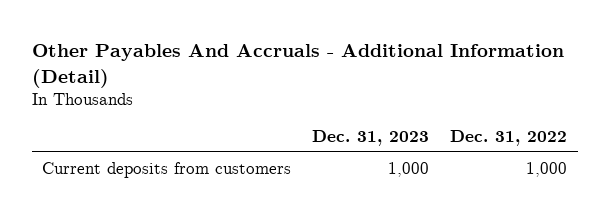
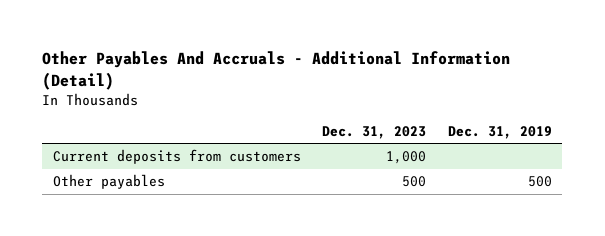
[450,130,568,147] Dec. 31, 2022 -> none
none -> [447,125,552,139] Dec. 31, 2019
none -> [53,174,166,190] Other payables

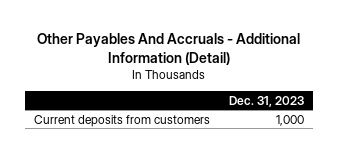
[447,125,552,139] Dec. 31, 2019 -> none
[53,174,166,190] Other payables -> none

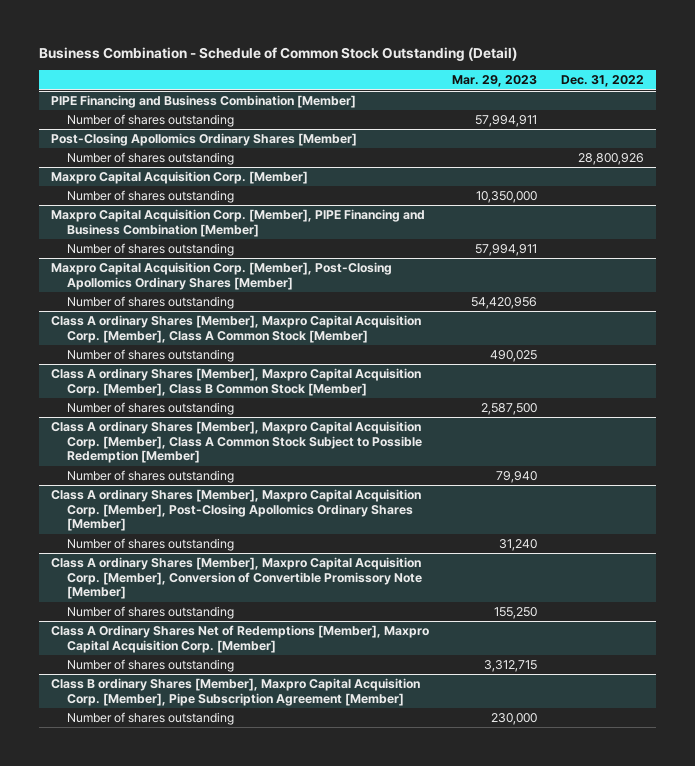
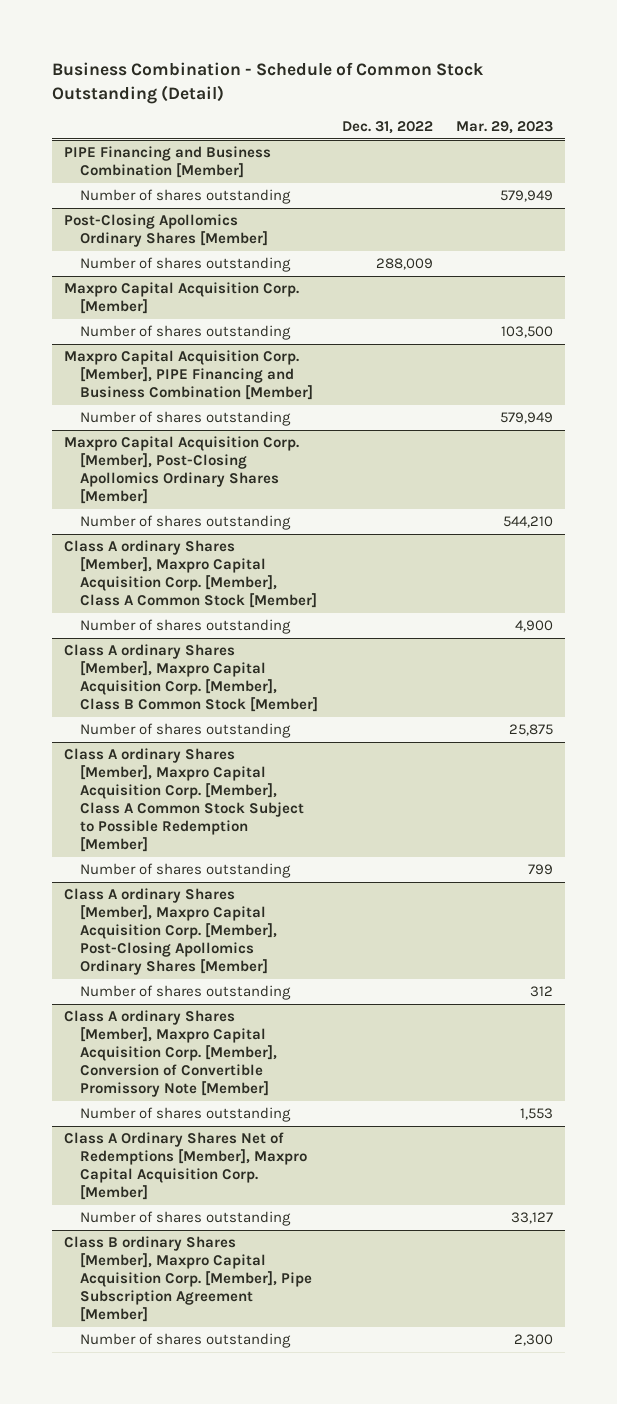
[475,115,538,128] 57,994,911 -> [499,190,553,203] 579,949
[578,153,645,166] 28,800,926 -> [375,258,433,271] 288,009
[476,191,538,204] 10,350,000 -> [500,326,553,339] 103,500
[475,244,538,257] 57,994,911 -> [499,412,553,425] 579,949
[471,297,538,310] 54,420,956 -> [502,516,553,529] 544,210
[490,350,538,363] 490,025 -> [514,620,553,633] 4,900
[481,403,538,416] 2,587,500 -> [508,724,553,737] 25,875
[496,471,538,484] 79,940 -> [527,864,553,876] 799
[499,539,538,552] 31,240 -> [529,986,553,998] 312
[494,607,538,620] 155,250 -> [519,1108,553,1121] 1,553
[484,660,538,673] 3,312,715 -> [510,1212,553,1225] 33,127
[491,713,538,726] 230,000 -> [513,1334,553,1347] 2,300

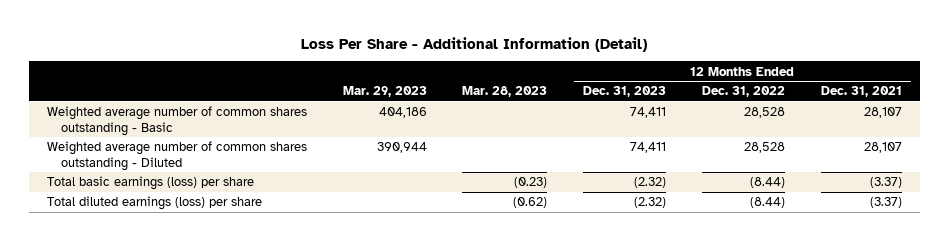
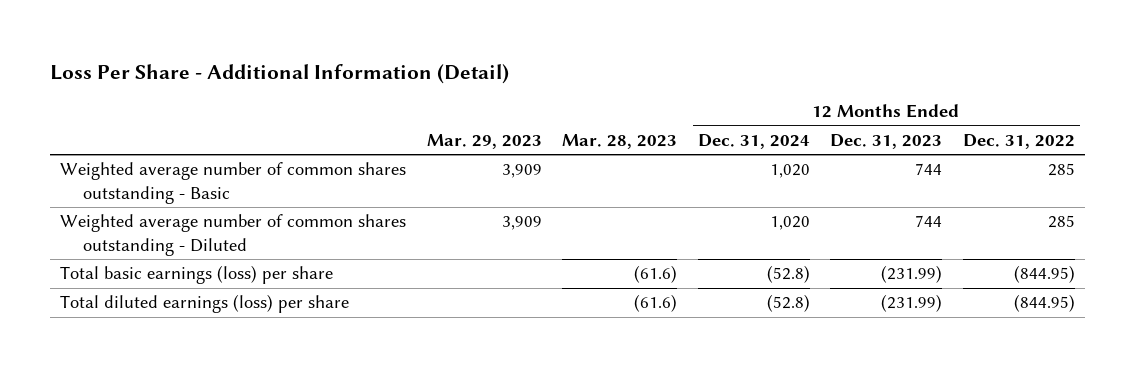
[820,86,902,98] Dec. 31, 2021 -> none
none -> [697,133,810,149] Dec. 31, 2024
[378,107,427,119] 404,186 -> [501,164,542,179] 3,909
[630,107,667,119] 74,411 -> [915,163,943,176] 744
[743,107,785,119] 28,528 -> [1047,163,1075,177] 285
[376,142,427,154] 390,944 -> [501,216,542,231] 3,909
[630,142,667,154] 74,411 -> [915,215,943,228] 744
[743,142,785,154] 28,528 -> [1047,215,1075,229] 285
[514,177,548,189] (0.23) -> [634,265,678,284] (61.6)
[634,177,667,189] (2.32) -> [881,265,943,284] (231.99)
[749,177,785,189] (8.44) -> [1013,265,1075,284] (844.95)
[513,197,548,209] (0.62) -> [634,294,678,313] (61.6)
[634,197,667,209] (2.32) -> [881,294,943,313] (231.99)
[749,197,785,209] (8.44) -> [1013,294,1075,313] (844.95)

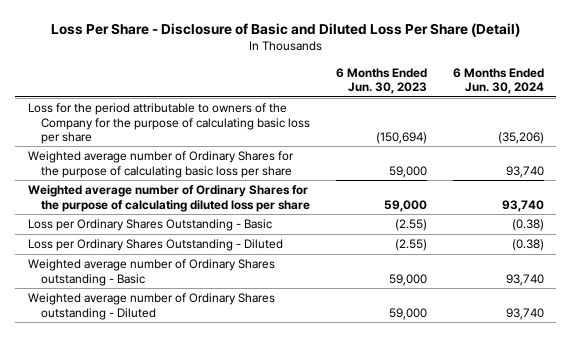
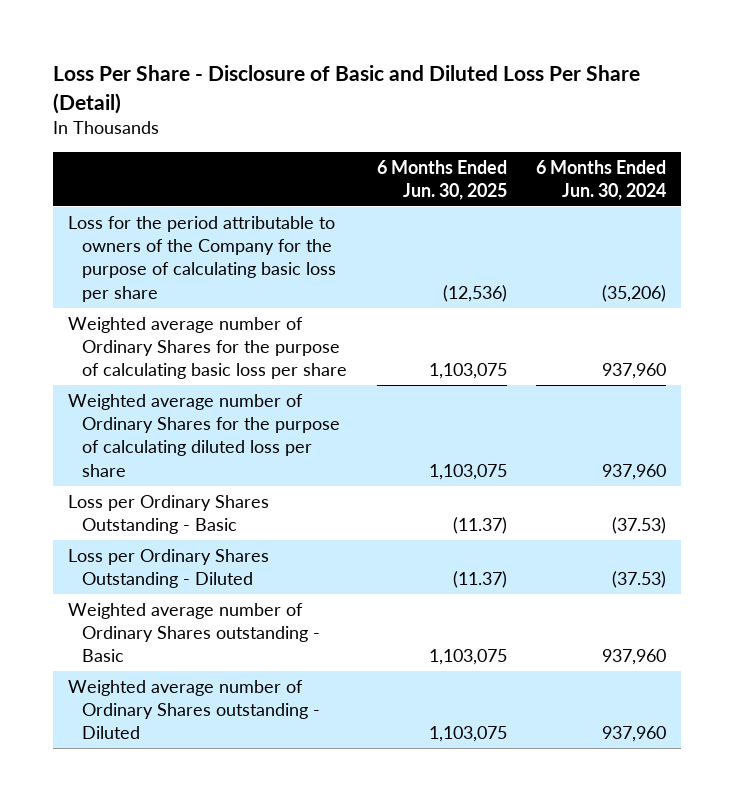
[336,67,428,94] 6 Months Ended Jun. 30, 2023 -> none
none -> [376,159,507,201] 6 Months Ended Jun. 30, 2025
[505,165,544,178] 93,740 -> [602,363,667,380] 937,960
[501,199,544,212] 93,740 -> [602,463,667,480] 937,960
[511,219,544,232] (0.38) -> [612,517,667,535] (37.53)
[511,239,544,252] (0.38) -> [612,571,667,589] (37.53)
[505,273,544,286] 93,740 -> [602,649,667,666] 937,960
[505,307,544,320] 93,740 -> [602,726,667,743] 937,960

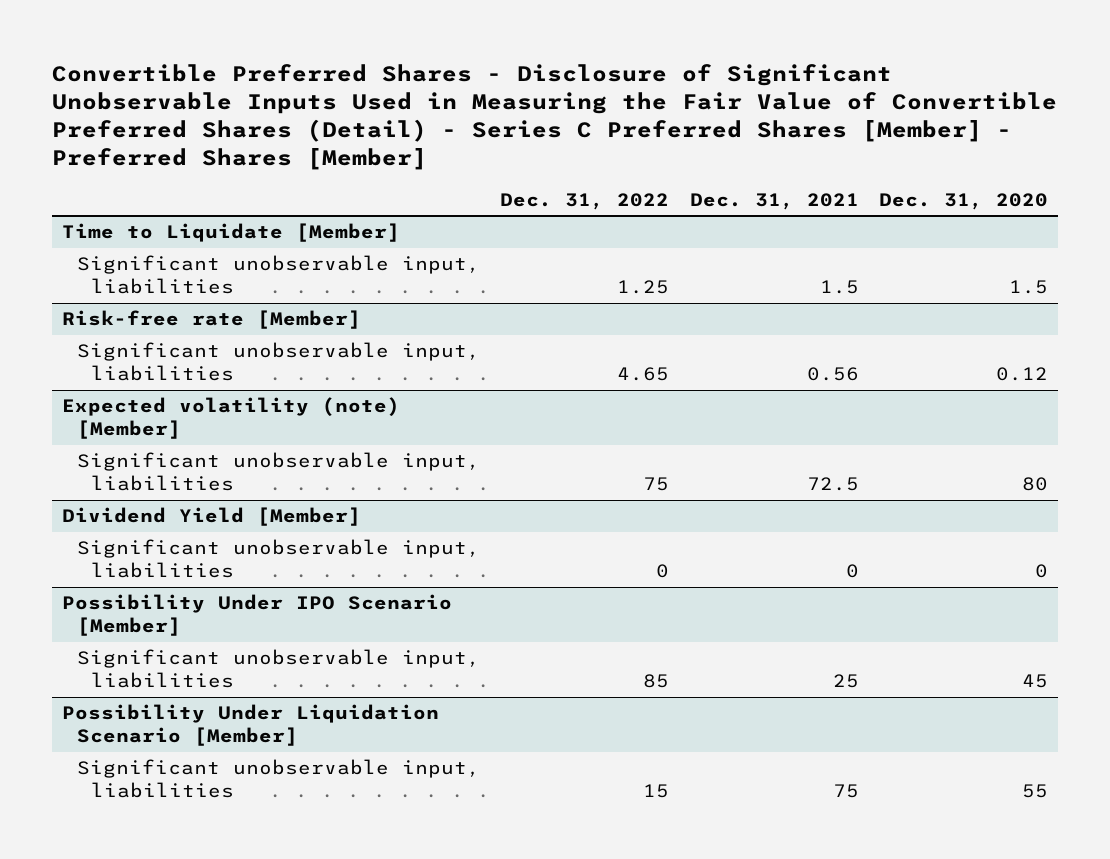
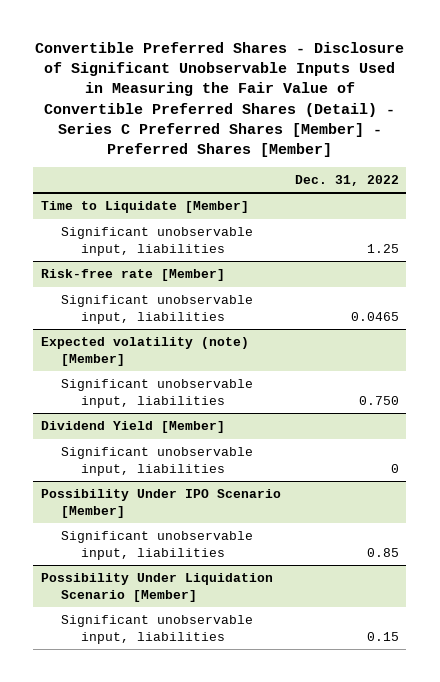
[689,192,859,210] Dec. 31, 2021 -> none
[878,192,1048,210] Dec. 31, 2020 -> none
[617,367,670,382] 4.65 -> [351,311,400,321] 0.0465
[643,477,670,492] 75 -> [359,395,400,405] 0.750
[643,674,670,689] 85 -> [367,547,400,557] 0.85
[643,784,670,799] 15 -> [367,631,400,641] 0.15

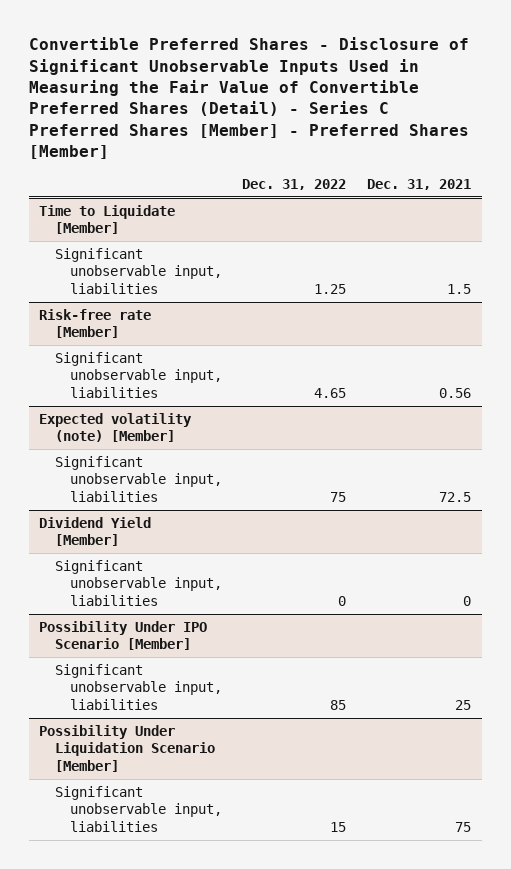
none -> [367,178,472,190] Dec. 31, 2021
[351,311,400,321] 0.0465 -> [314,387,347,398] 4.65
[359,395,400,405] 0.750 -> [330,491,347,502] 75
[367,547,400,557] 0.85 -> [330,699,347,710] 85
[367,631,400,641] 0.15 -> [330,821,347,832] 15

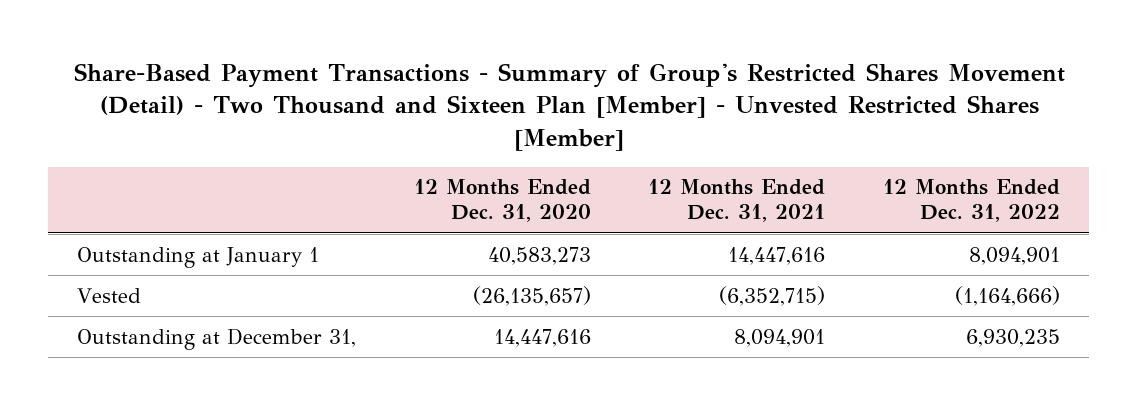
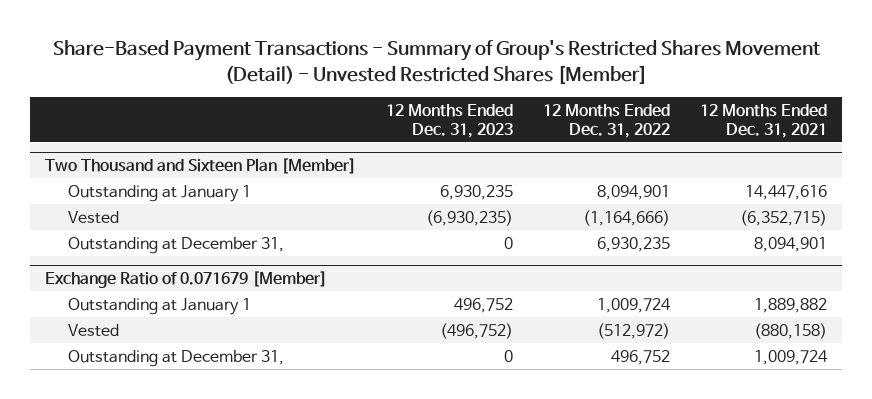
[73,62,1065,151] Share-Based Payment Transactions - Summary of Group's Restricted Shares Movement (Detail) - Two Thousand and Sixteen Plan [Member] - Unvested Restricted Shares [Member] -> [52,40,820,84] Share-Based Payment Transactions - Summary of Group's Restricted Shares Movement (Detail) - Unvested Restricted Shares [Member]
[413,179,591,223] 12 Months Ended Dec. 31, 2020 -> none
none -> [385,103,513,138] 12 Months Ended Dec. 31, 2023
none -> [45,158,357,175] Two Thousand and Sixteen Plan [Member]
none -> [45,271,328,289] Exchange Ratio of 0.071679 [Member]
none -> [67,297,251,315] Outstanding at January 1
none -> [67,323,119,337] Vested
none -> [67,349,284,367] Outstanding at December 31,

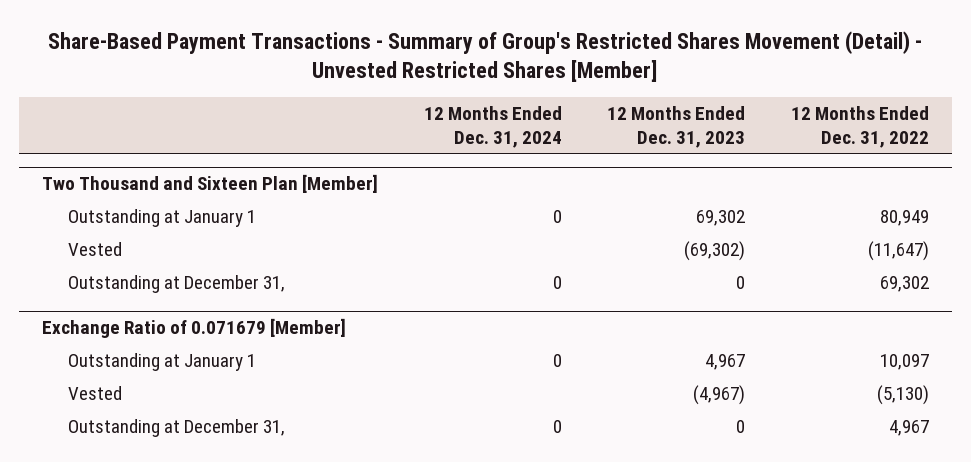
[699,103,827,138] 12 Months Ended Dec. 31, 2021 -> none
none -> [423,106,562,149] 12 Months Ended Dec. 31, 2024
[439,184,513,200] 6,930,235 -> [696,210,746,227] 69,302
[596,184,670,200] 8,094,901 -> [879,210,929,227] 80,949
[425,209,513,226] (6,930,235) -> [684,241,746,262] (69,302)
[582,209,670,226] (1,164,666) -> [867,241,929,262] (11,647)
[596,236,670,252] 6,930,235 -> [879,276,929,293] 69,302
[453,297,513,313] 496,752 -> [705,354,746,371] 4,967
[596,297,671,313] 1,009,724 -> [879,354,929,371] 10,097
[439,322,513,339] (496,752) -> [693,385,746,406] (4,967)
[596,322,670,339] (512,972) -> [876,385,929,406] (5,130)
[610,349,670,365] 496,752 -> [888,420,929,437] 4,967

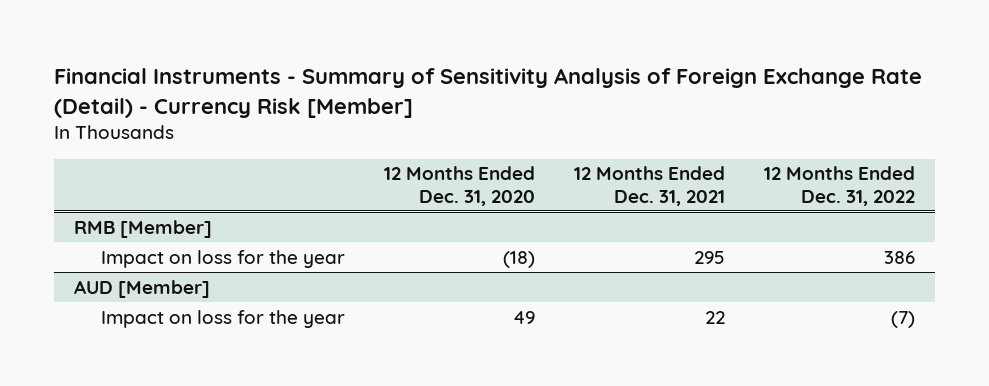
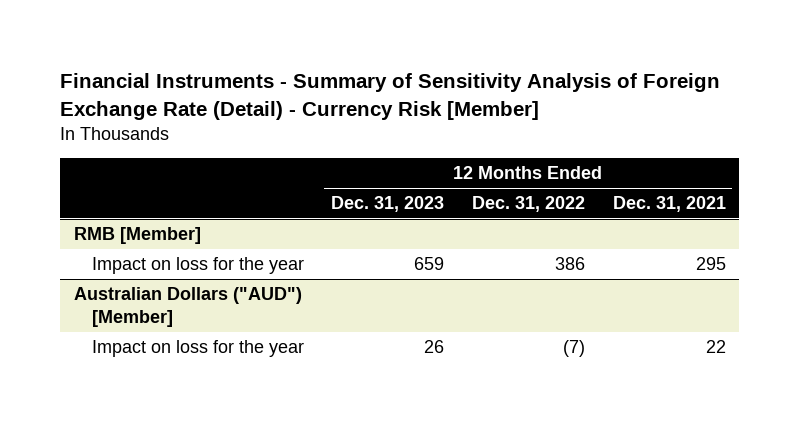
[383,166,535,206] 12 Months Ended Dec. 31, 2020 -> none
none -> [331,196,445,213] Dec. 31, 2023
[73,279,210,298] AUD [Member] -> [74,287,303,327] Australian Dollars ("AUD") [Member]

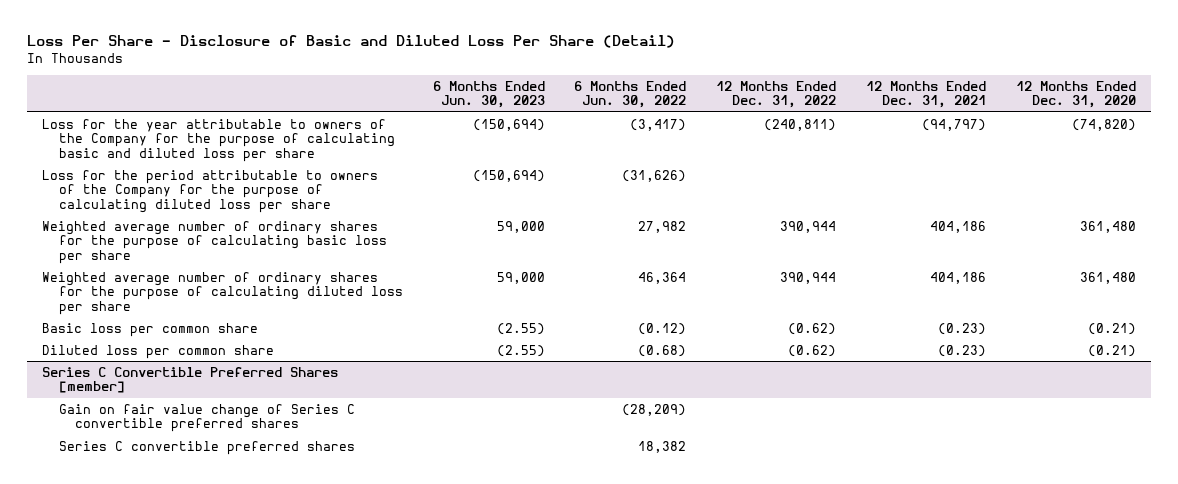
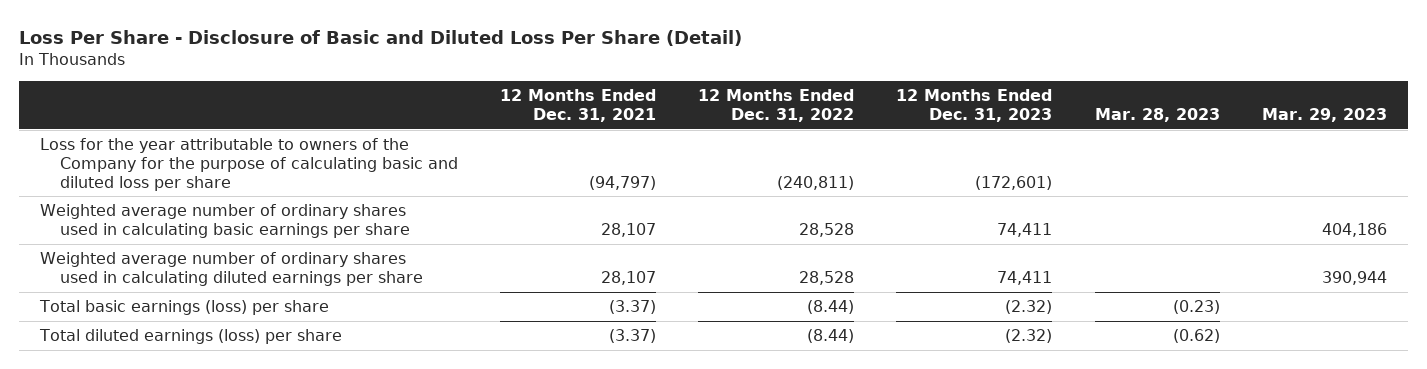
[432,80,545,109] 6 Months Ended Jun. 30, 2023 -> none
[574,80,687,109] 6 Months Ended Jun. 30, 2022 -> none
[1016,80,1137,109] 12 Months Ended Dec. 31, 2020 -> none
none -> [896,89,1053,122] 12 Months Ended Dec. 31, 2023
none -> [1094,107,1220,122] Mar. 28, 2023
none -> [1261,107,1387,122] Mar. 29, 2023
[41,169,378,213] Loss for the period attributable to owners of the Company for the purpose of calculating diluted loss per share -> none
[41,366,338,394] Series C Convertible Preferred Shares [member] -> none
[58,403,355,433] Gain on fair value change of Series C convertible preferred shares -> none
[58,440,355,455] Series C convertible preferred shares -> none
[41,220,387,264] Weighted average number of ordinary shares for the purpose of calculating basic loss per share -> [40,204,411,239] Weighted average number of ordinary shares used in calculating basic earnings per share
[780,220,837,233] 390,944 -> [799,223,855,238] 28,528
[930,220,987,233] 404,186 -> [601,223,657,238] 28,107
[41,271,403,315] Weighted average number of ordinary shares for the purpose of calculating diluted loss per share -> [40,252,424,287] Weighted average number of ordinary shares used in calculating diluted earnings per share
[780,271,837,284] 390,944 -> [799,271,855,286] 28,528
[930,271,987,284] 404,186 -> [601,271,657,286] 28,107
[41,322,258,337] Basic loss per common share -> [39,300,330,316] Total basic earnings (loss) per share
[788,322,837,335] (0.62) -> [807,300,855,315] (8.44)
[938,322,987,335] (0.23) -> [609,300,657,315] (3.37)
[41,344,274,359] Diluted loss per common share -> [39,329,343,345] Total diluted earnings (loss) per share
[788,344,837,357] (0.62) -> [807,329,855,344] (8.44)
[938,344,987,357] (0.23) -> [609,329,657,344] (3.37)

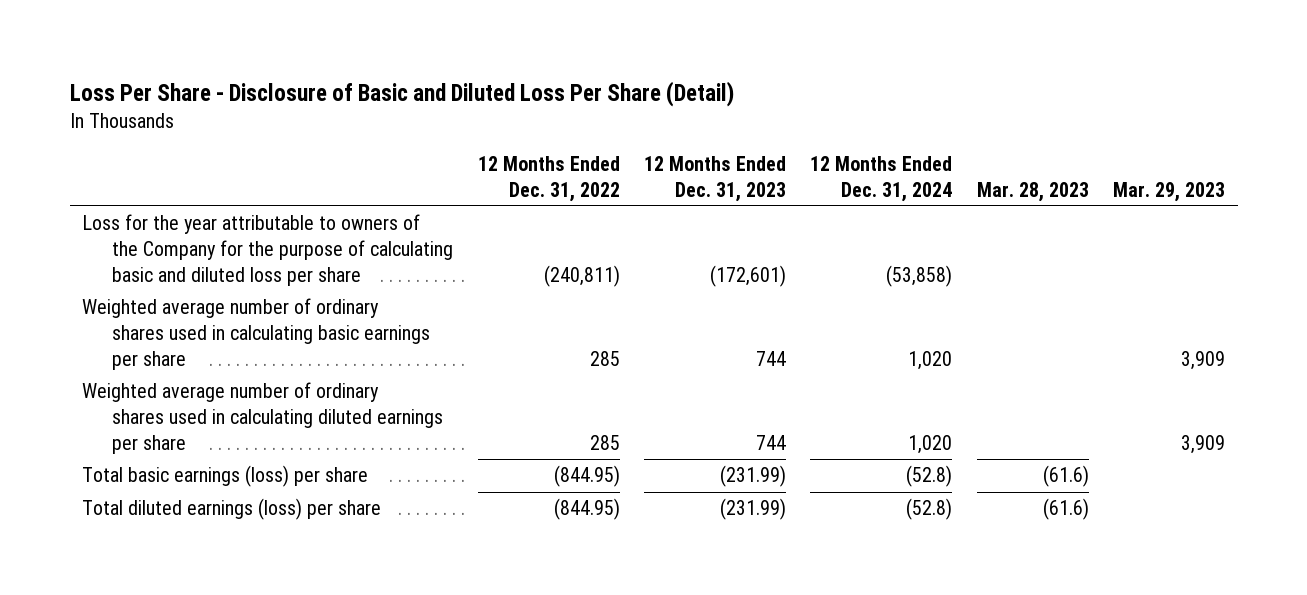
[500,89,657,122] 12 Months Ended Dec. 31, 2021 -> none
none -> [810,156,953,202] 12 Months Ended Dec. 31, 2024
[799,223,855,238] 28,528 -> [589,350,620,366] 285
[997,223,1053,238] 74,411 -> [756,350,787,366] 744
[1321,223,1387,238] 404,186 -> [1181,350,1226,370] 3,909
[799,271,855,286] 28,528 -> [589,434,620,450] 285
[997,271,1053,286] 74,411 -> [756,434,787,450] 744
[1321,271,1387,286] 390,944 -> [1181,434,1226,454] 3,909
[807,300,855,315] (8.44) -> [553,465,620,488] (844.95)
[1005,300,1053,315] (2.32) -> [720,465,787,488] (231.99)
[1172,300,1220,315] (0.23) -> [1042,465,1089,488] (61.6)
[807,329,855,344] (8.44) -> [553,498,620,521] (844.95)
[1005,329,1053,344] (2.32) -> [720,498,787,521] (231.99)
[1172,329,1220,344] (0.62) -> [1042,498,1089,521] (61.6)

